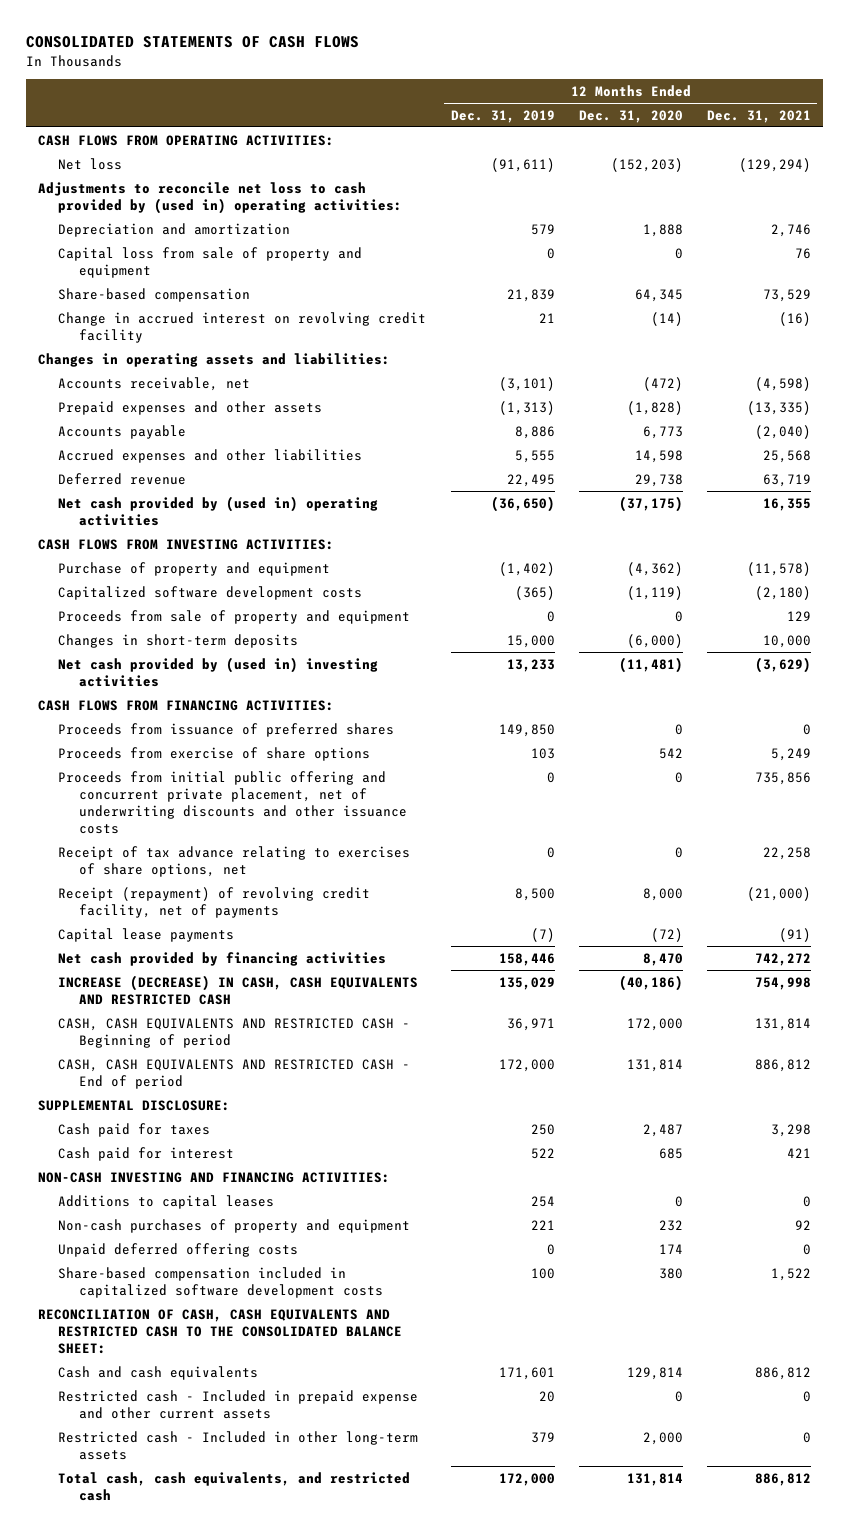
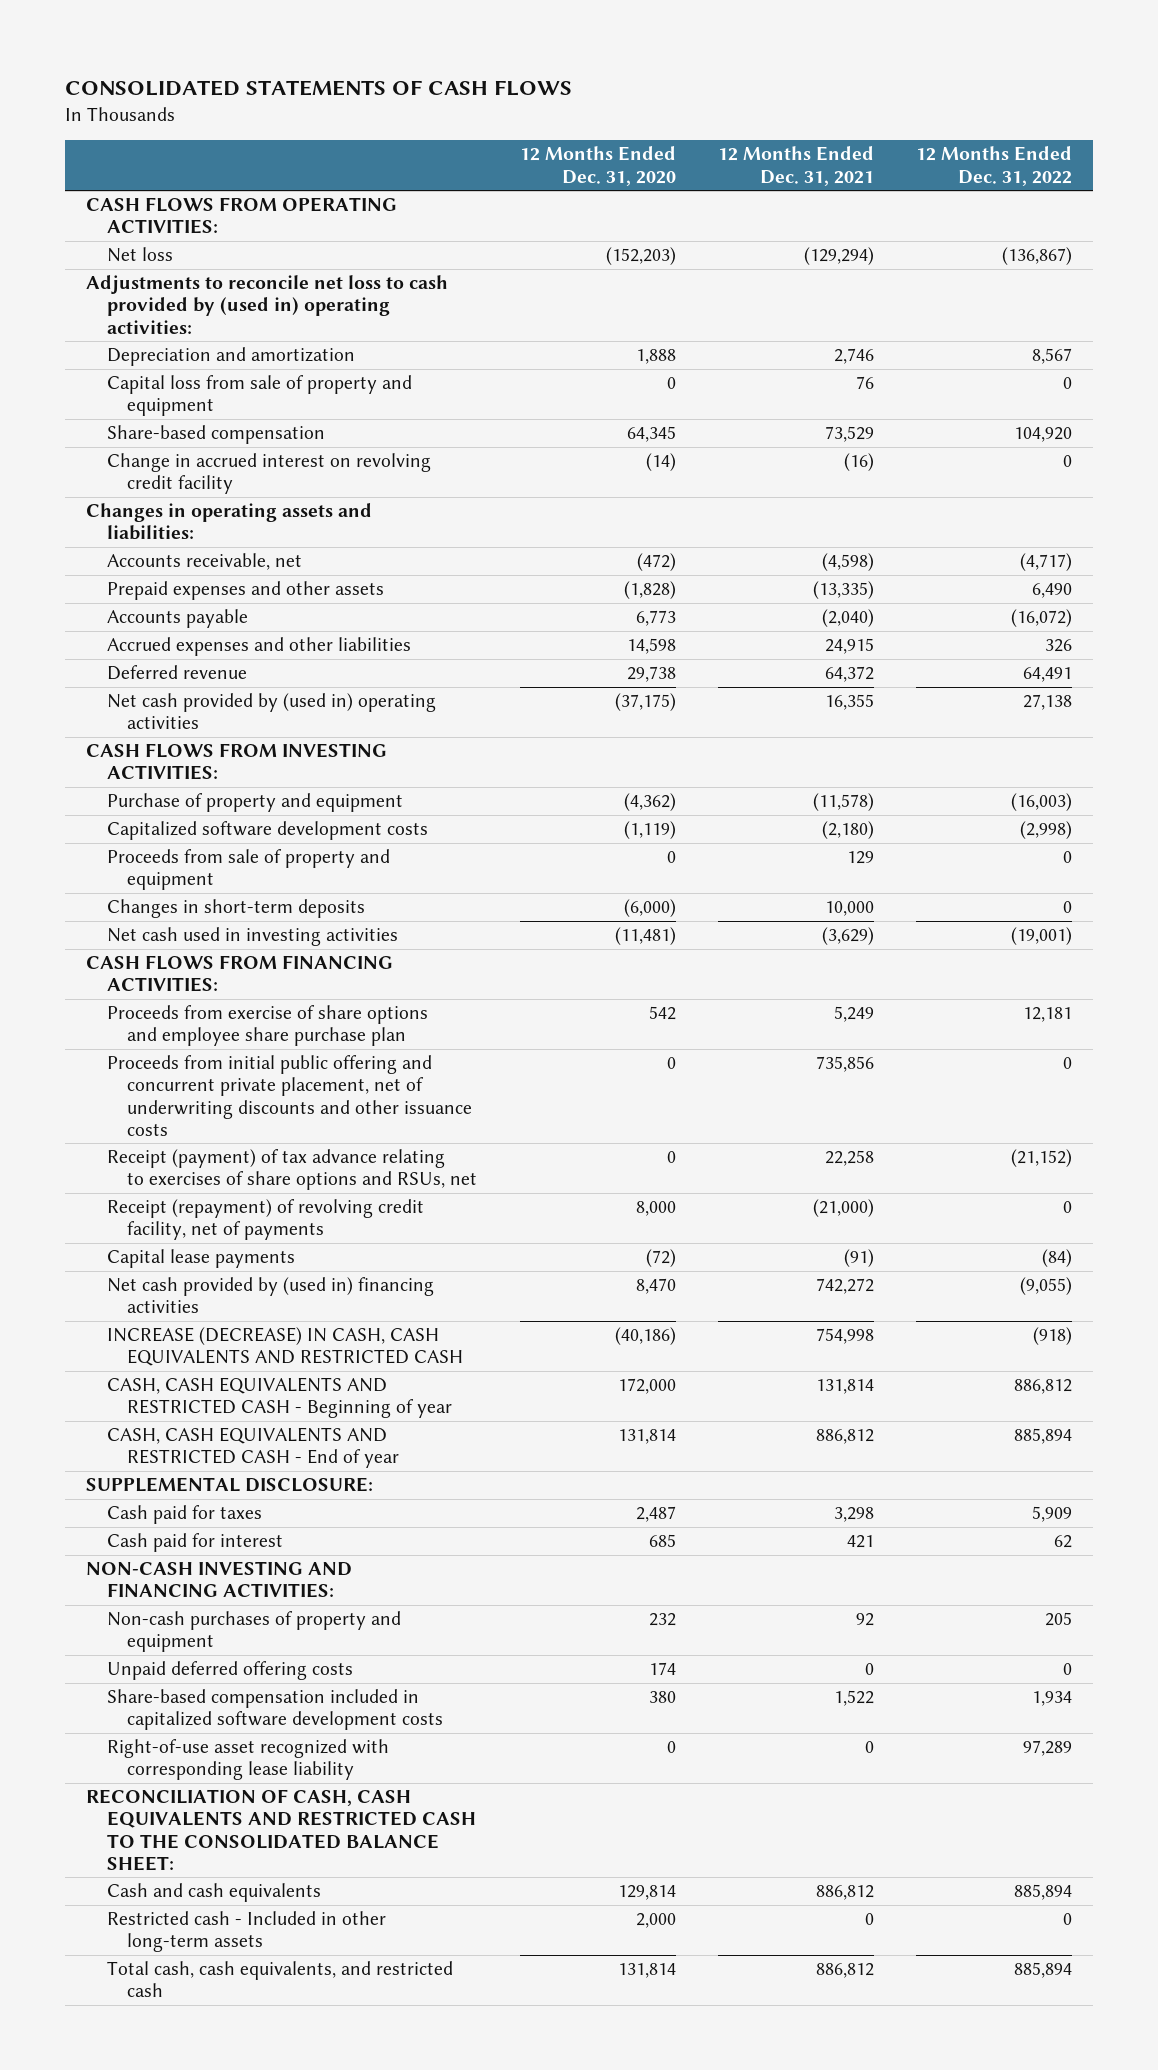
[450,109,555,123] Dec. 31, 2019 -> none
none -> [915,146,1072,186] 12 Months Ended Dec. 31, 2022
[762,449,811,463] 25,568 -> [824,638,874,655] 24,915
[762,473,811,487] 63,719 -> [824,666,874,683] 64,372
[58,656,379,687] Net cash provided by (used in) investing activities -> [106,927,398,947] Net cash used in investing activities
[58,722,395,737] Proceeds from issuance of preferred shares -> none
[58,746,371,761] Proceeds from exercise of share options -> [106,1005,428,1047] Proceeds from exercise of share options and employee share purchase plan
[58,845,411,877] Receipt of tax advance relating to exercises of share options, net -> [106,1149,478,1191] Receipt (payment) of tax advance relating to exercises of share options and RSUs, net
[58,951,387,966] Net cash provided by financing activities -> [106,1277,434,1314] Net cash provided by (used in) financing activities
[58,1017,411,1048] CASH, CASH EQUIVALENTS AND RESTRICTED CASH - Beginning of period -> [106,1377,453,1419] CASH, CASH EQUIVALENTS AND RESTRICTED CASH - Beginning of year
[58,1058,411,1089] CASH, CASH EQUIVALENTS AND RESTRICTED CASH - End of period -> [106,1427,400,1469] CASH, CASH EQUIVALENTS AND RESTRICTED CASH - End of year
[58,1194,275,1209] Additions to capital leases -> none
none -> [106,1739,389,1781] Right-of-use asset recognized with corresponding lease liability
[58,1389,419,1419] Restricted cash - Included in prepaid expense and other current assets -> none

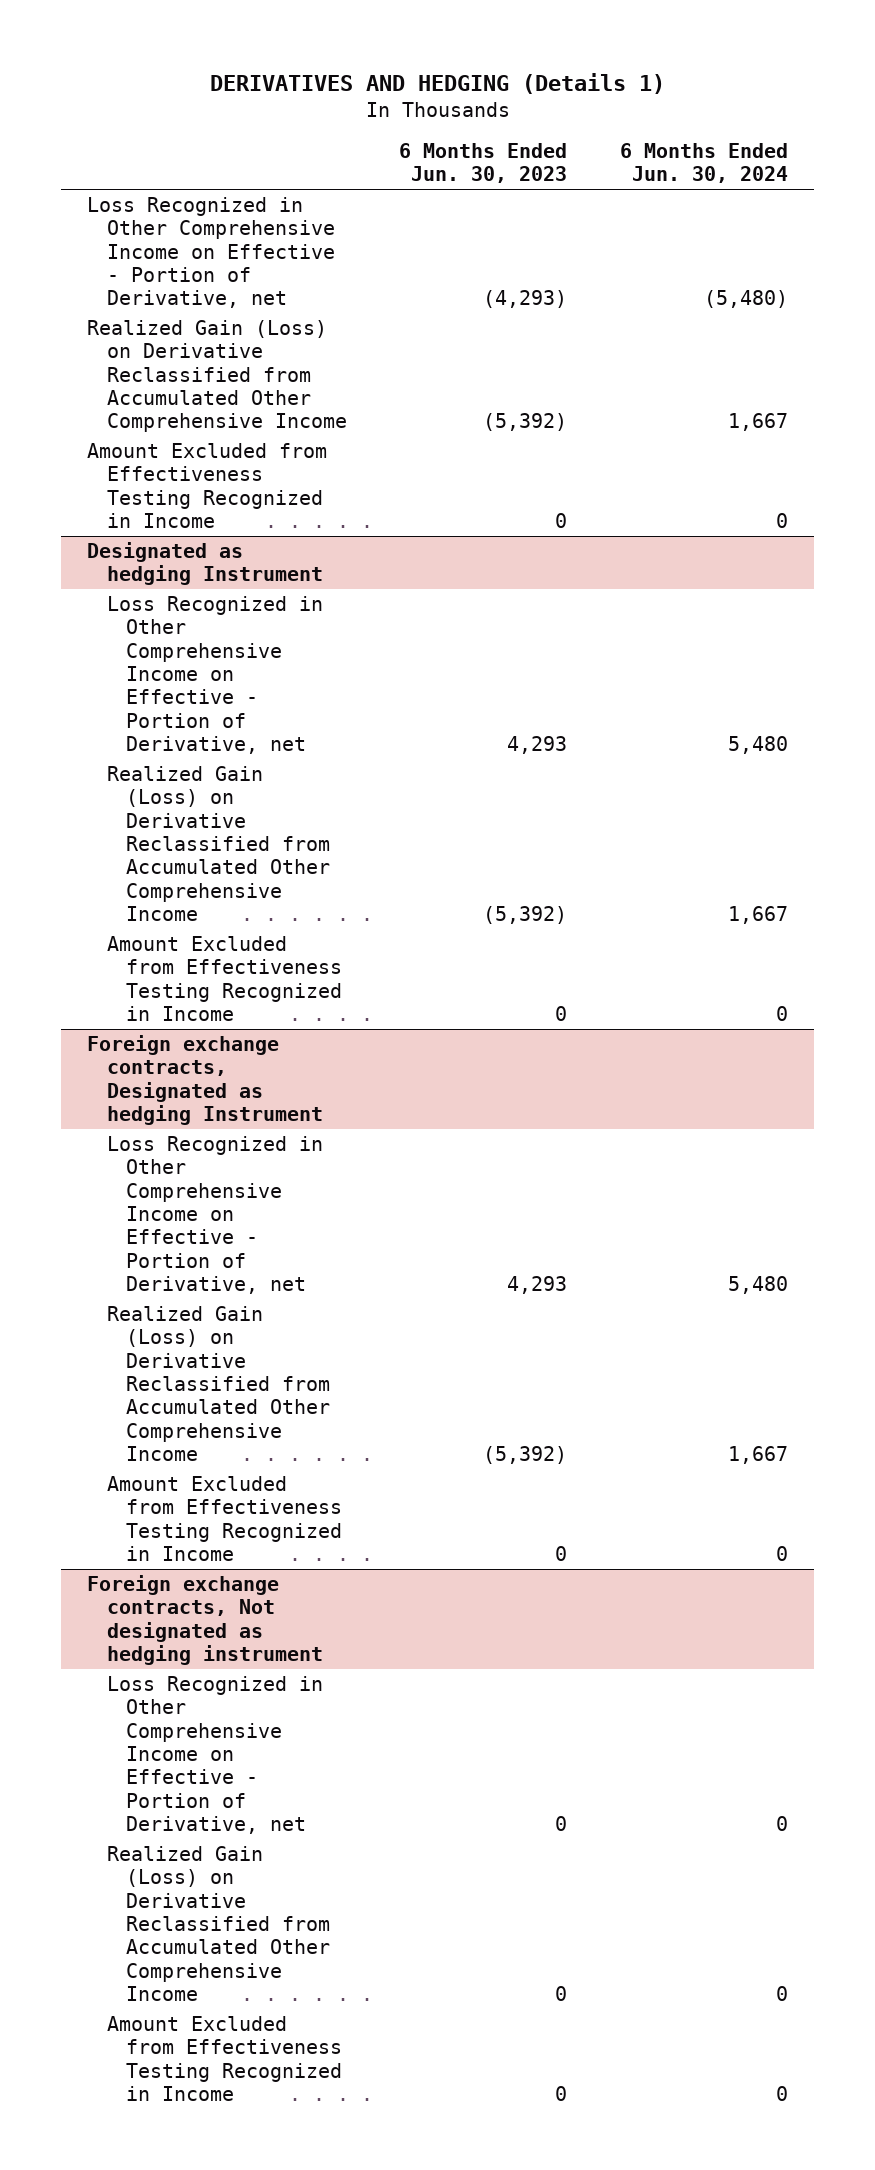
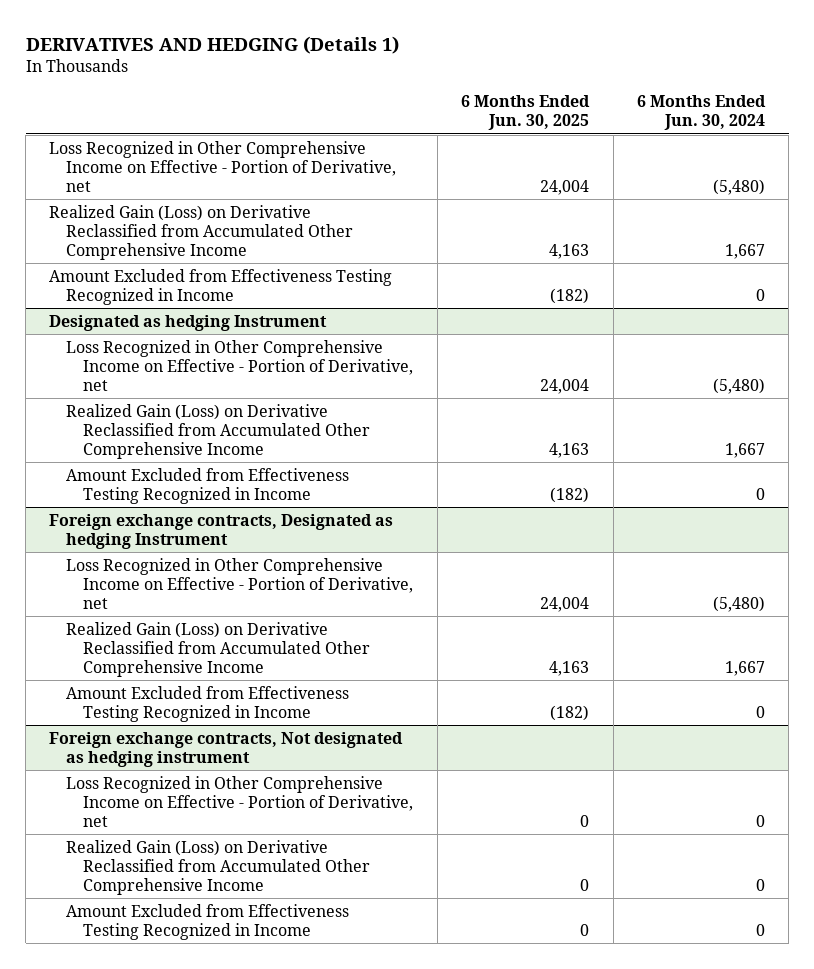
[399,143,568,184] 6 Months Ended Jun. 30, 2023 -> none
none -> [461,95,591,131] 6 Months Ended Jun. 30, 2025
[727,736,788,755] 5,480 -> [712,377,765,394] (5,480)
[727,1276,788,1295] 5,480 -> [712,595,765,612] (5,480)

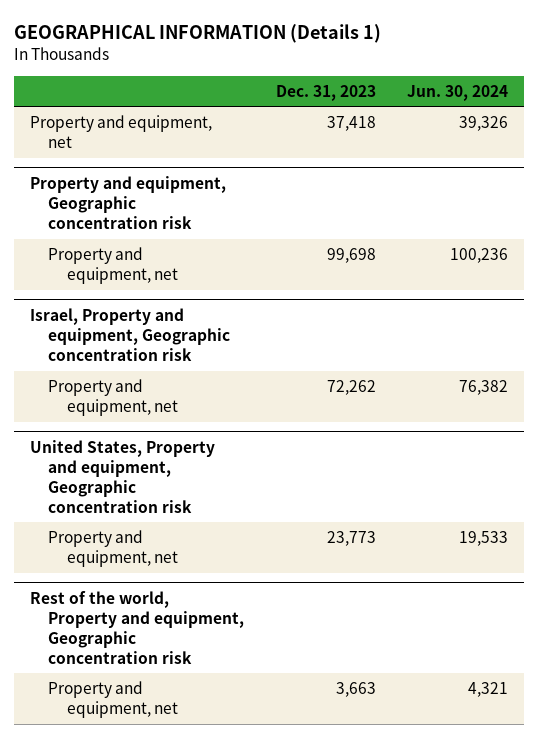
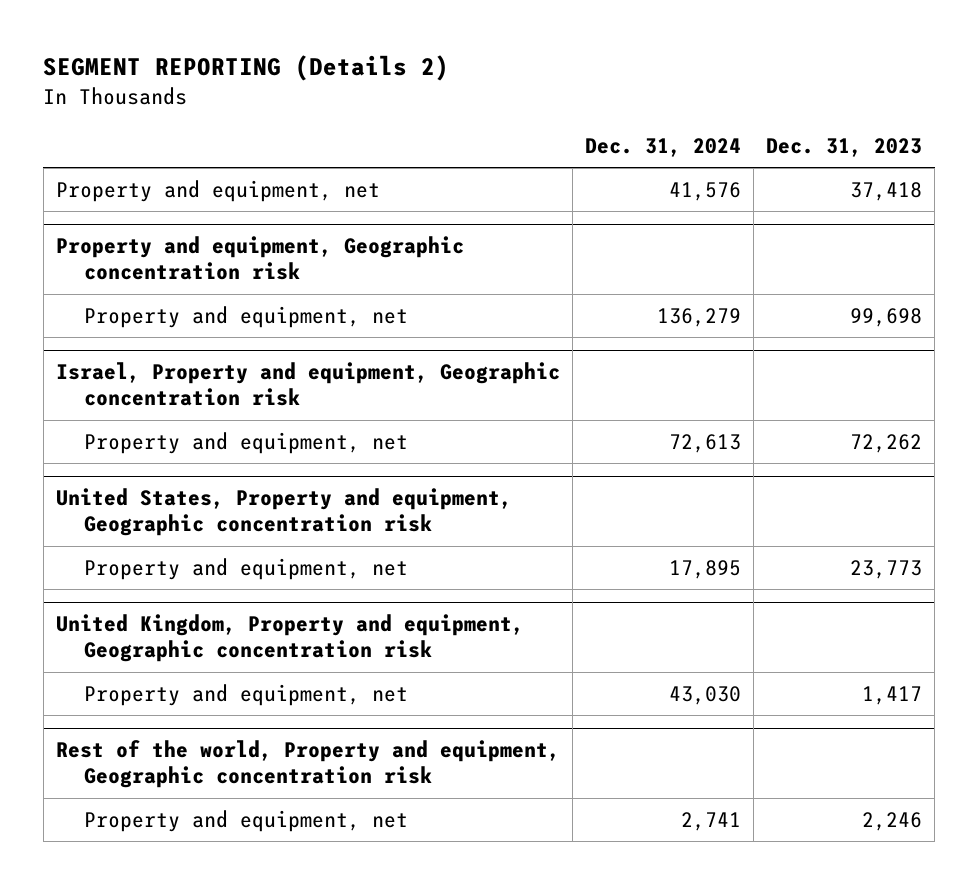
[14,23,382,43] GEOGRAPHICAL INFORMATION (Details 1) -> [43,55,450,82] SEGMENT REPORTING (Details 2)
[407,84,509,101] Jun. 30, 2024 -> none
none -> [584,138,741,158] Dec. 31, 2024
none -> [55,613,524,663] United Kingdom, Property and equipment, Geographic concentration risk
none -> [84,683,409,706] Property and equipment, net
[335,682,376,698] 3,663 -> [862,811,923,831] 2,246

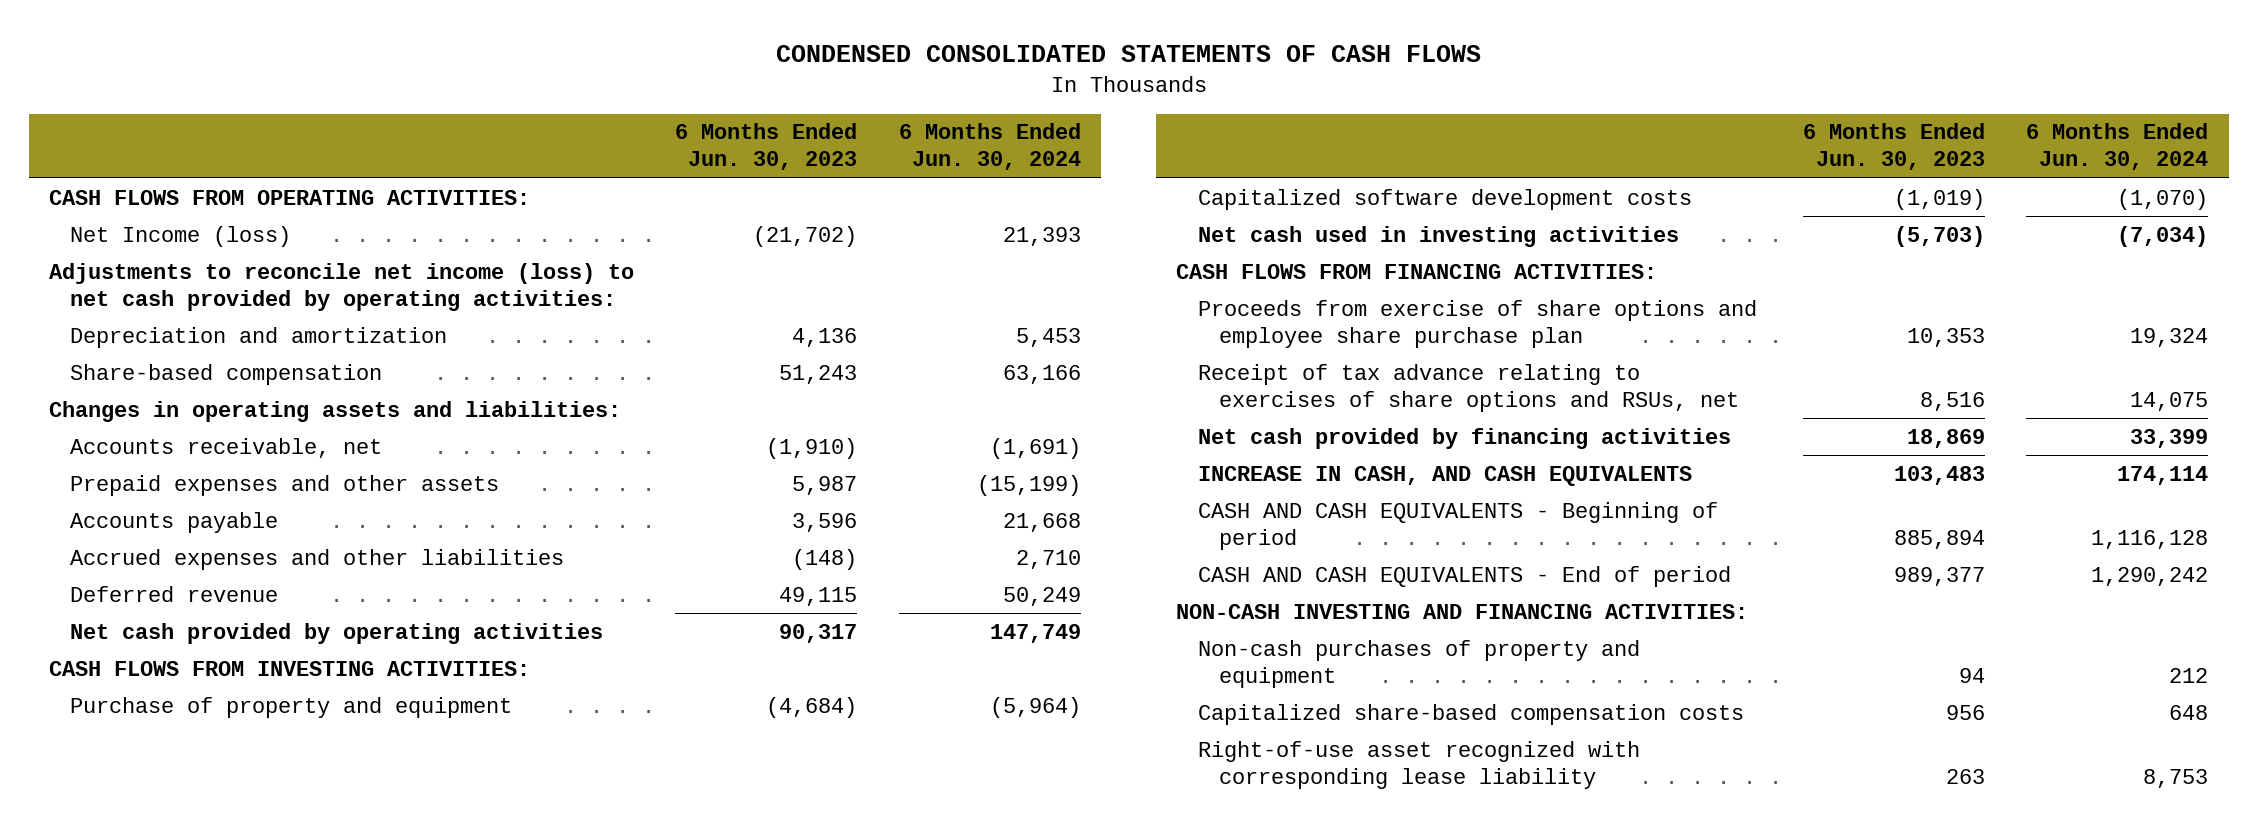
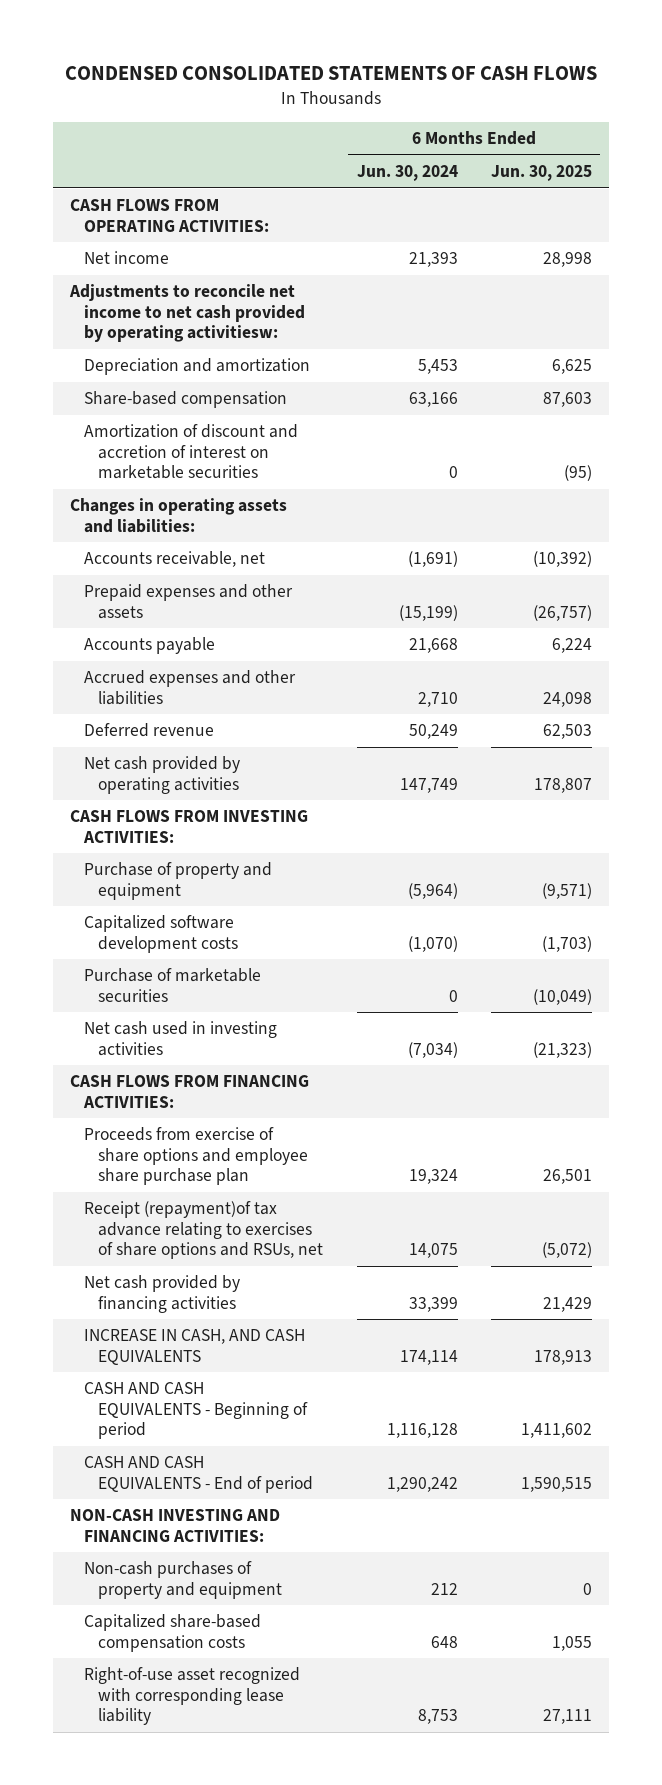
[675,123,858,171] 6 Months Ended Jun. 30, 2023 -> none
none -> [491,165,593,182] Jun. 30, 2025
[70,225,292,247] Net Income (loss) -> [83,251,169,265] Net income
[49,262,635,311] Adjustments to reconcile net income (loss) to net cash provided by operating activities: -> [68,284,305,343] Adjustments to reconcile net income to net cash provided by operating activitiesw:
none -> [83,424,298,480] Amortization of discount and accretion of interest on marketable securities
none -> [83,968,261,1002] Purchase of marketable securities
[1197,363,1740,412] Receipt of tax advance relating to exercises of share options and RSUs, net -> [83,1201,324,1260] Receipt (repayment)of tax advance relating to exercises of share options and RSUs, net

